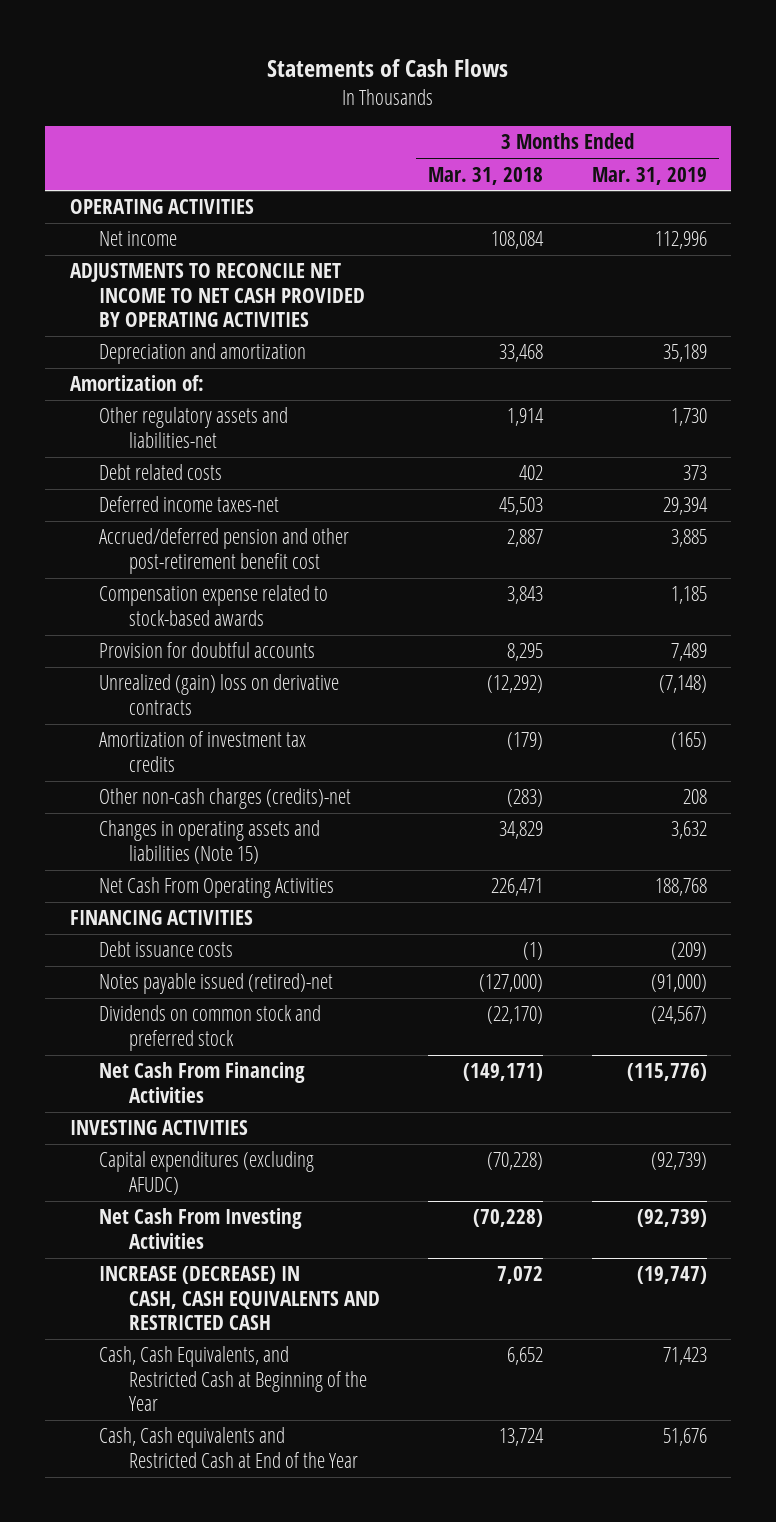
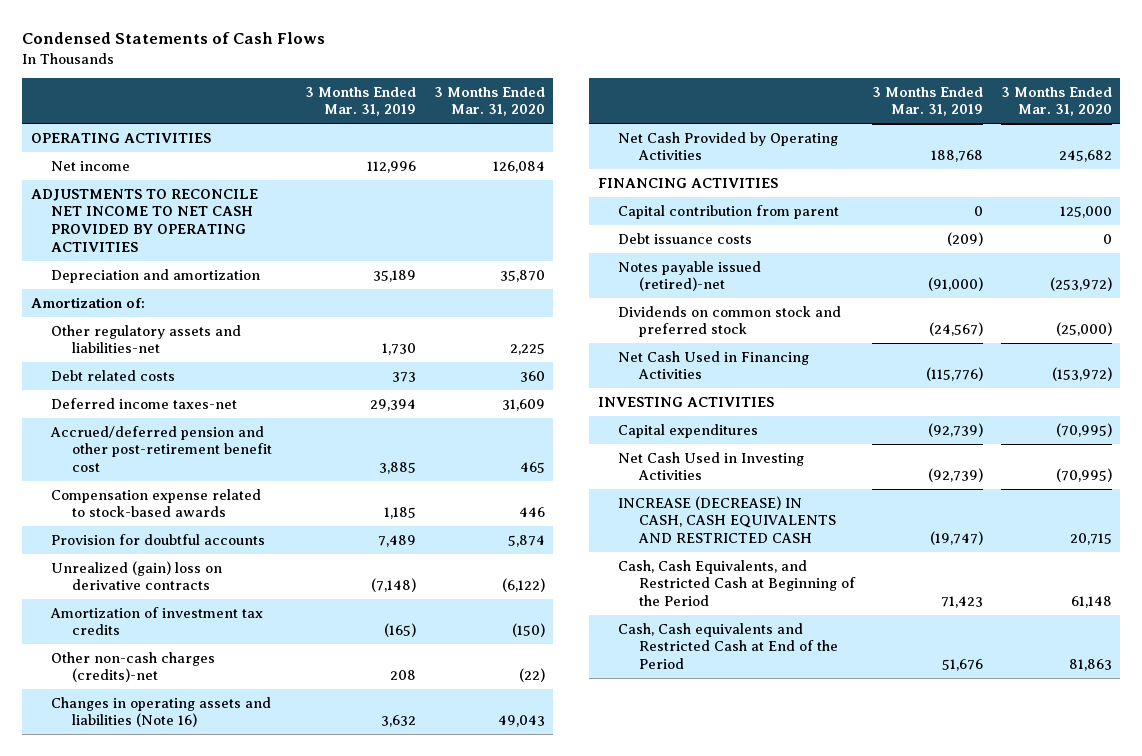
[267,59,509,78] Statements of Cash Flows -> [21,32,325,45] Condensed Statements of Cash Flows
[428,166,544,185] Mar. 31, 2018 -> none
none -> [433,86,545,117] 3 Months Ended Mar. 31, 2020
[99,820,321,864] Changes in operating assets and liabilities (Note 15) -> [51,696,272,728] Changes in operating assets and liabilities (Note 16)
[99,877,335,899] Net Cash From Operating Activities -> [618,131,839,161] Net Cash Provided by Operating Activities
none -> [618,204,840,219] Capital contribution from parent
[99,1062,306,1103] Net Cash From Financing Activities -> [618,350,810,380] Net Cash Used in Financing Activities
[99,1151,315,1195] Capital expenditures (excluding AFUDC) -> [618,423,759,438] Capital expenditures
[99,1208,303,1249] Net Cash From Investing Activities -> [618,451,805,481] Net Cash Used in Investing Activities
[99,1346,367,1411] Cash, Cash Equivalents, and Restricted Cash at Beginning of the Year -> [618,559,857,607] Cash, Cash Equivalents, and Restricted Cash at Beginning of the Period
[99,1427,358,1468] Cash, Cash equivalents and Restricted Cash at End of the Year -> [618,622,839,670] Cash, Cash equivalents and Restricted Cash at End of the Period

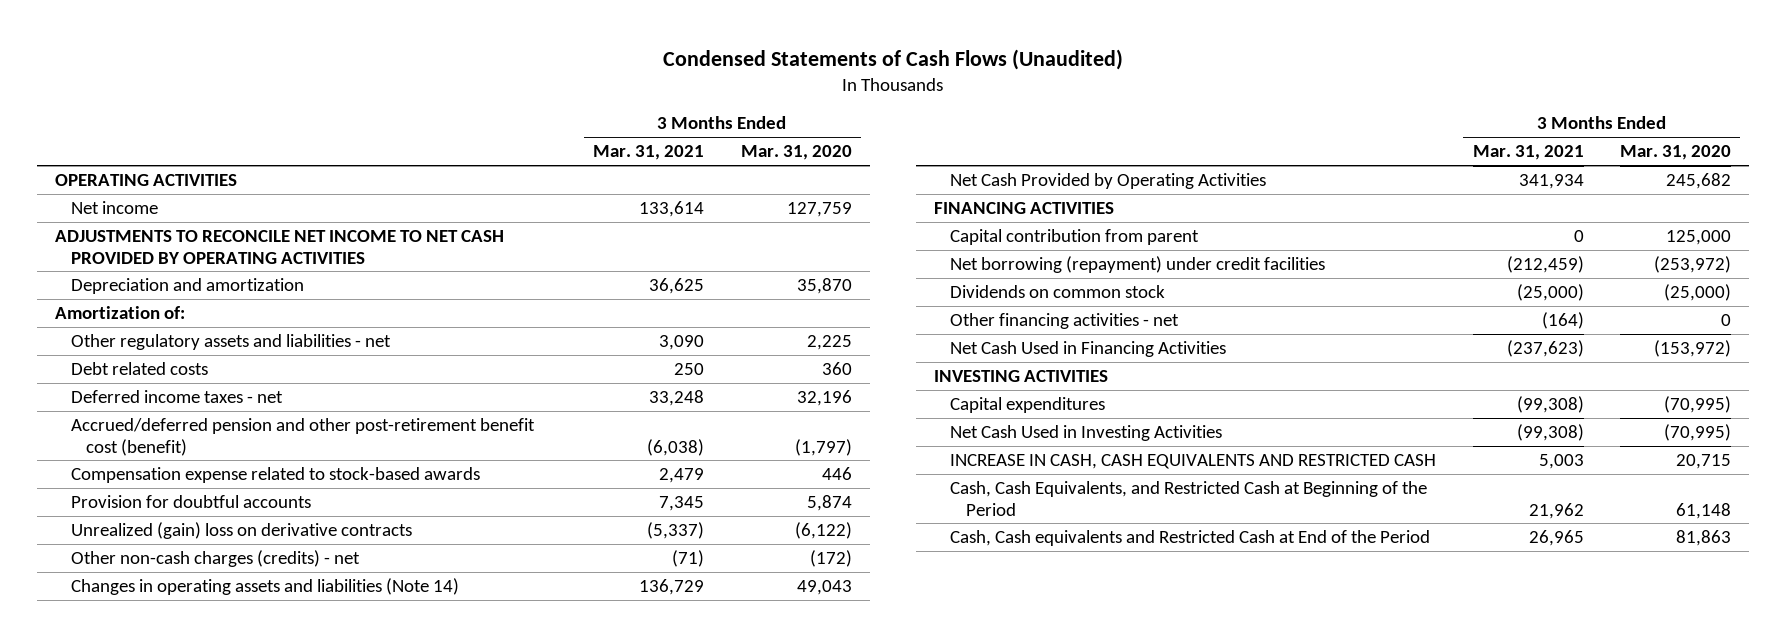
[21,32,325,45] Condensed Statements of Cash Flows -> [663,48,1124,70] Condensed Statements of Cash Flows (Unaudited)
[305,86,417,117] 3 Months Ended Mar. 31, 2019 -> none
none -> [593,145,705,161] Mar. 31, 2021
[492,160,545,173] 126,084 -> [786,201,852,217] 127,759
[51,324,242,354] Other regulatory assets and liabilities-net -> [70,333,391,350] Other regulatory assets and liabilities - net
[51,397,238,409] Deferred income taxes-net -> [70,389,283,403] Deferred income taxes - net
[501,398,545,411] 31,609 -> [796,389,852,406] 32,196
[50,425,273,473] Accrued/deferred pension and other post-retirement benefit cost -> [70,417,535,456] Accrued/deferred pension and other post-retirement benefit cost (benefit)
[519,462,545,474] 465 -> [794,438,852,456] (1,797)
[50,606,264,636] Amortization of investment tax credits -> none
[51,651,216,683] Other non-cash charges (credits)-net -> [70,549,360,567] Other non-cash charges (credits) - net
[518,668,545,683] (22) -> [809,549,852,567] (172)
[51,696,272,728] Changes in operating assets and liabilities (Note 16) -> [70,577,459,595] Changes in operating assets and liabilities (Note 14)
[618,232,753,244] Debt issuance costs -> none
[618,260,762,292] Notes payable issued (retired)-net -> [950,255,1326,273] Net borrowing (repayment) under credit facilities
[618,305,842,338] Dividends on common stock and preferred stock -> [950,284,1166,298] Dividends on common stock
none -> [950,312,1180,329] Other financing activities - net
[618,495,837,544] INCREASE (DECREASE) IN CASH, CASH EQUIVALENTS AND RESTRICTED CASH -> [950,453,1437,469] INCREASE IN CASH, CASH EQUIVALENTS AND RESTRICTED CASH

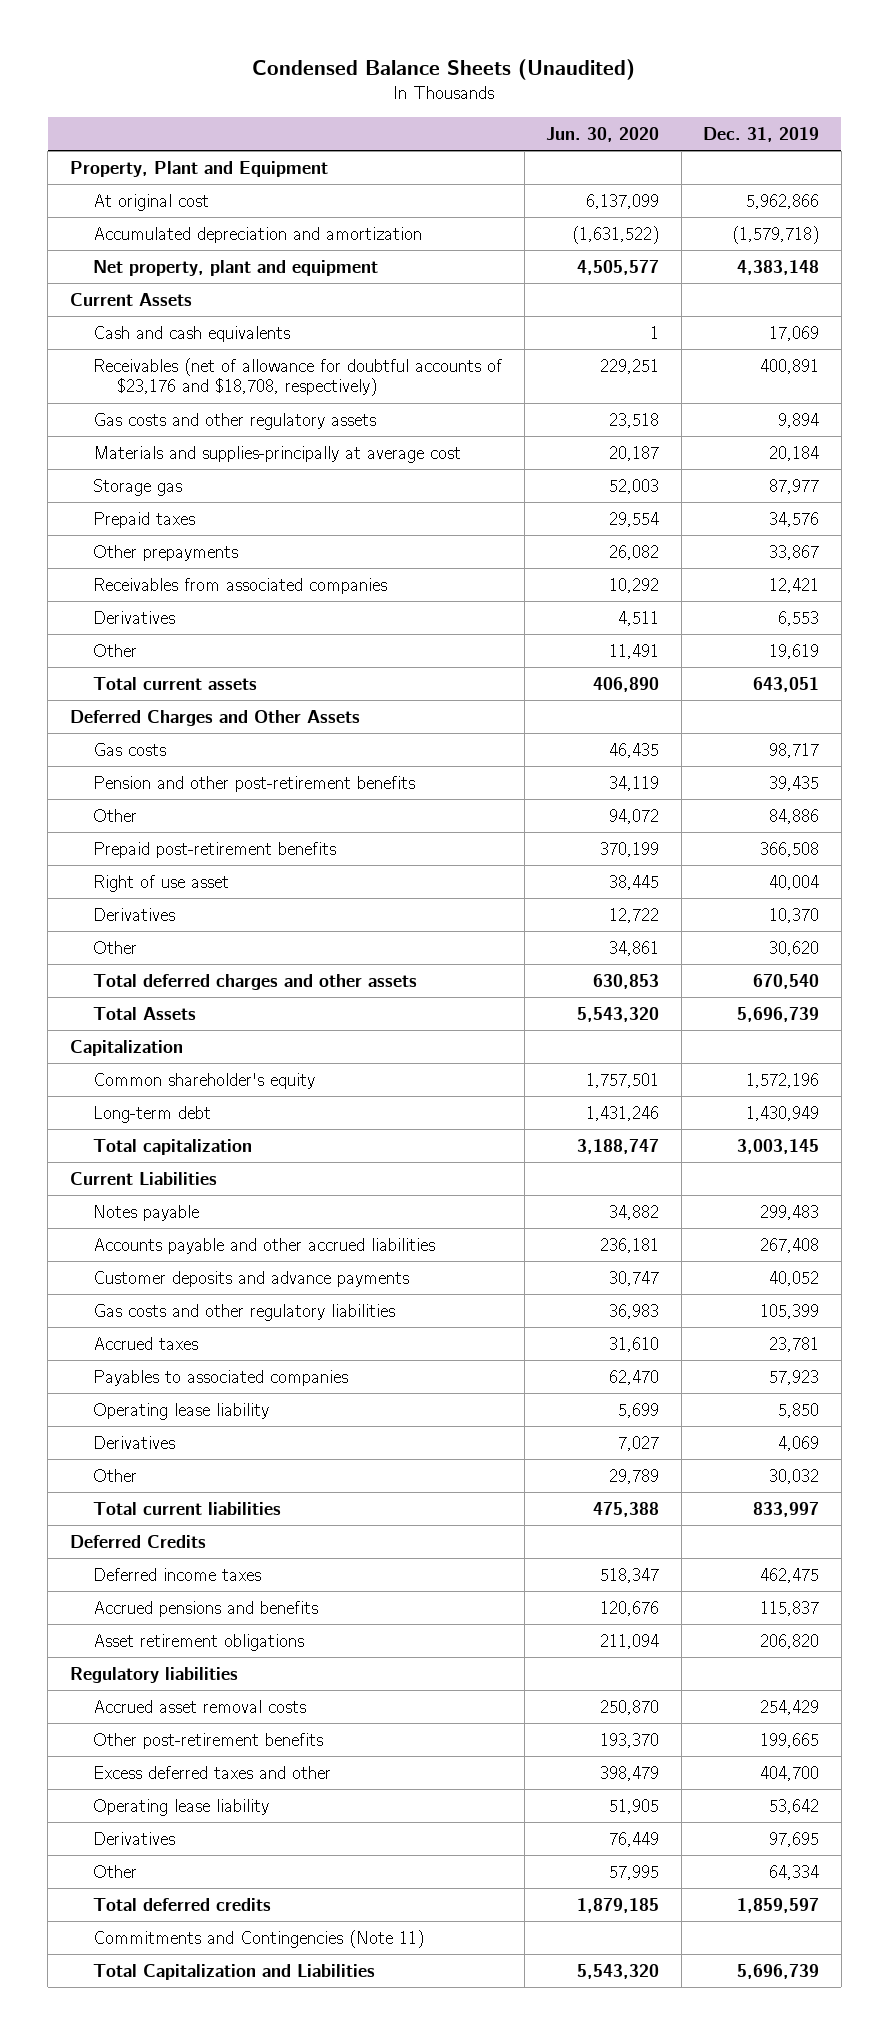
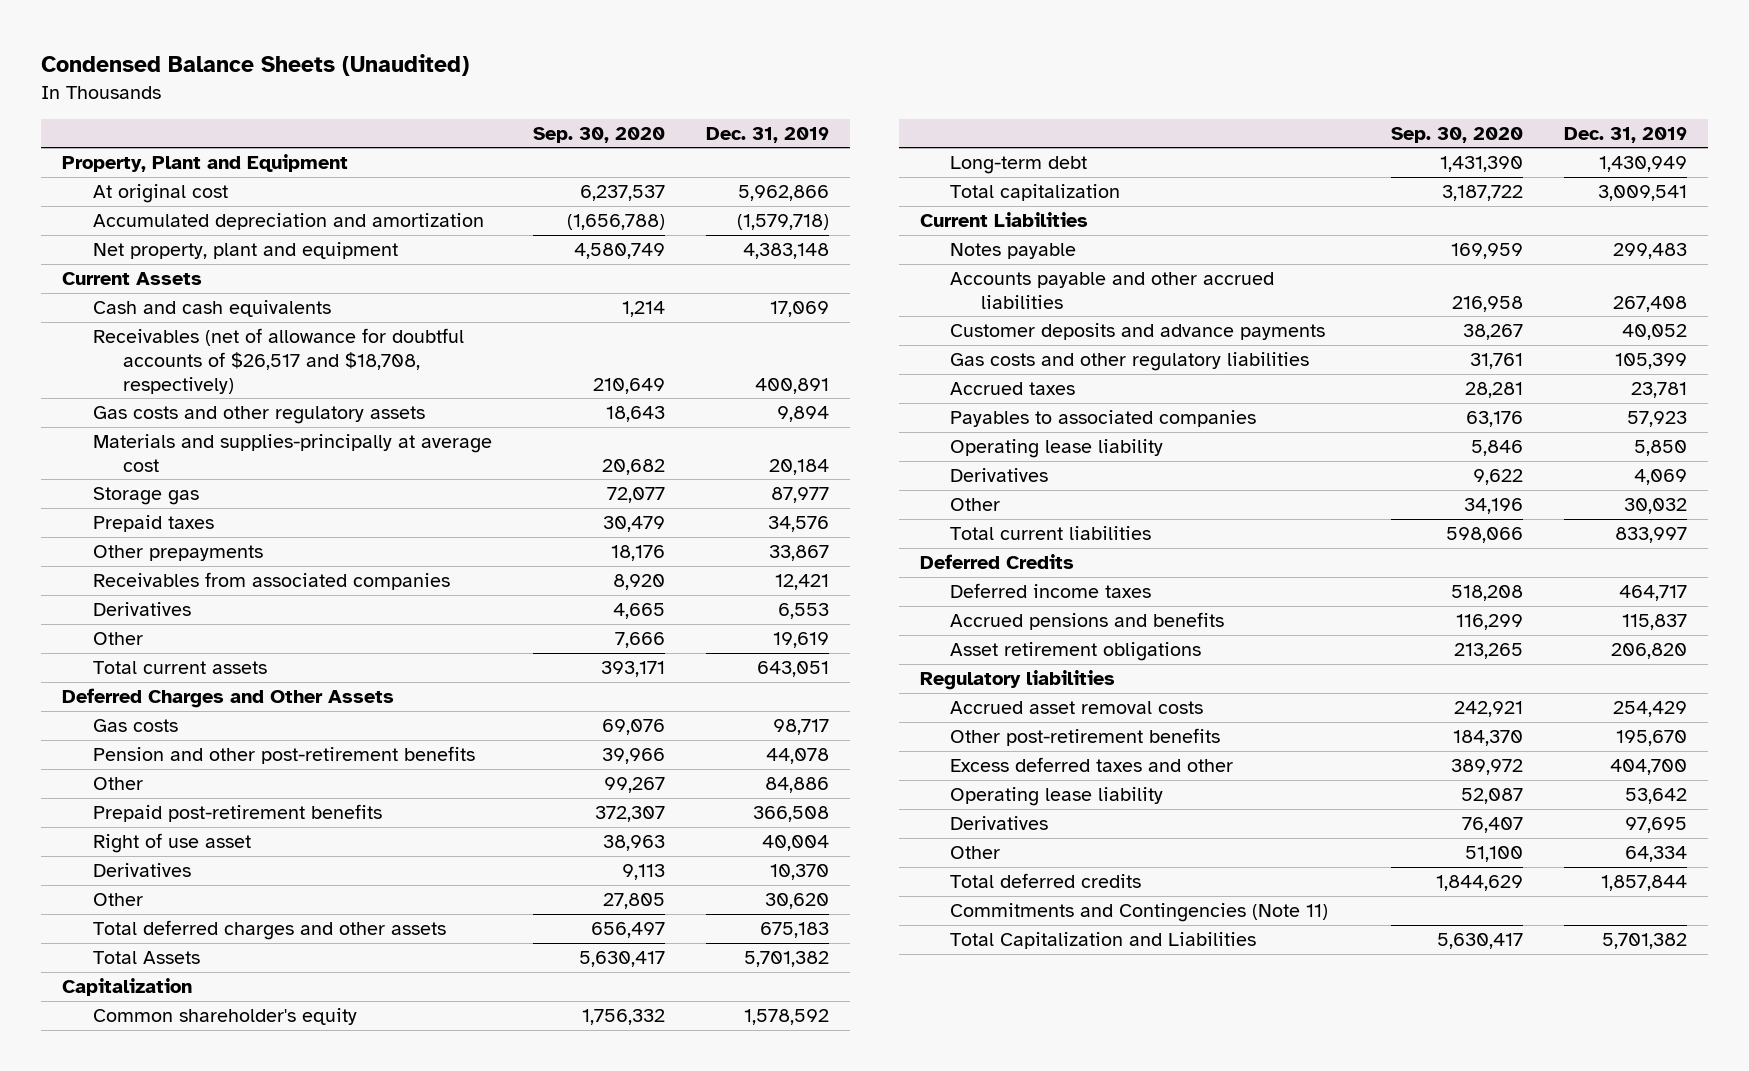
[546,127,660,143] Jun. 30, 2020 -> none
none -> [532,126,665,143] Sep. 30, 2020
[93,357,503,397] Receivables (net of allowance for doubtful accounts of $23,176 and $18,708, respectively) -> [92,328,464,394] Receivables (net of allowance for doubtful accounts of $26,517 and $18,708, respectively)
[769,775,820,791] 39,435 -> [766,748,830,765] 44,078
[753,973,820,989] 670,540 -> [760,922,830,939] 675,183
[737,1006,820,1022] 5,696,739 -> [744,951,830,968] 5,701,382
[746,1072,820,1088] 1,572,196 -> [744,1009,830,1026] 1,578,592
[737,1138,820,1154] 3,003,145 -> [1597,185,1687,202] 3,009,541
[760,1567,820,1583] 462,475 -> [1618,585,1687,602] 464,717
[760,1732,820,1748] 199,665 -> [1615,730,1687,747] 195,670
[737,1897,820,1913] 1,859,597 -> [1600,875,1687,892] 1,857,844
[737,1963,820,1979] 5,696,739 -> [1601,933,1687,950] 5,701,382

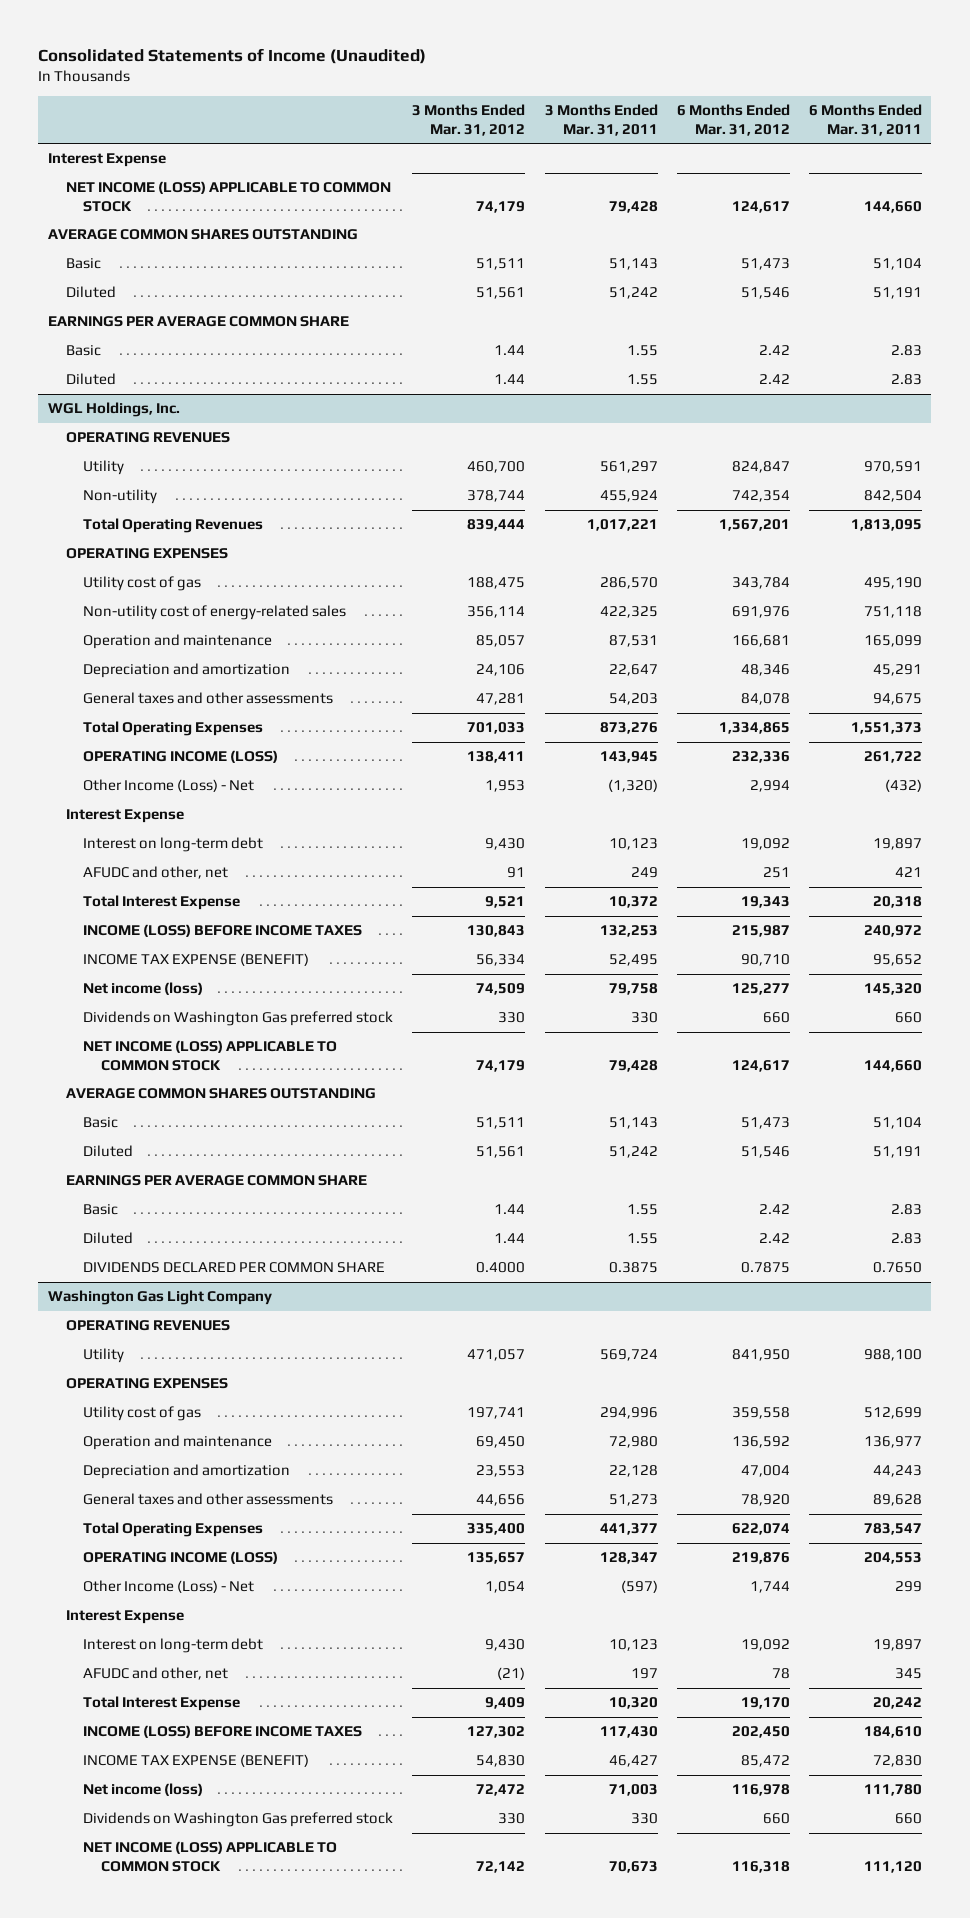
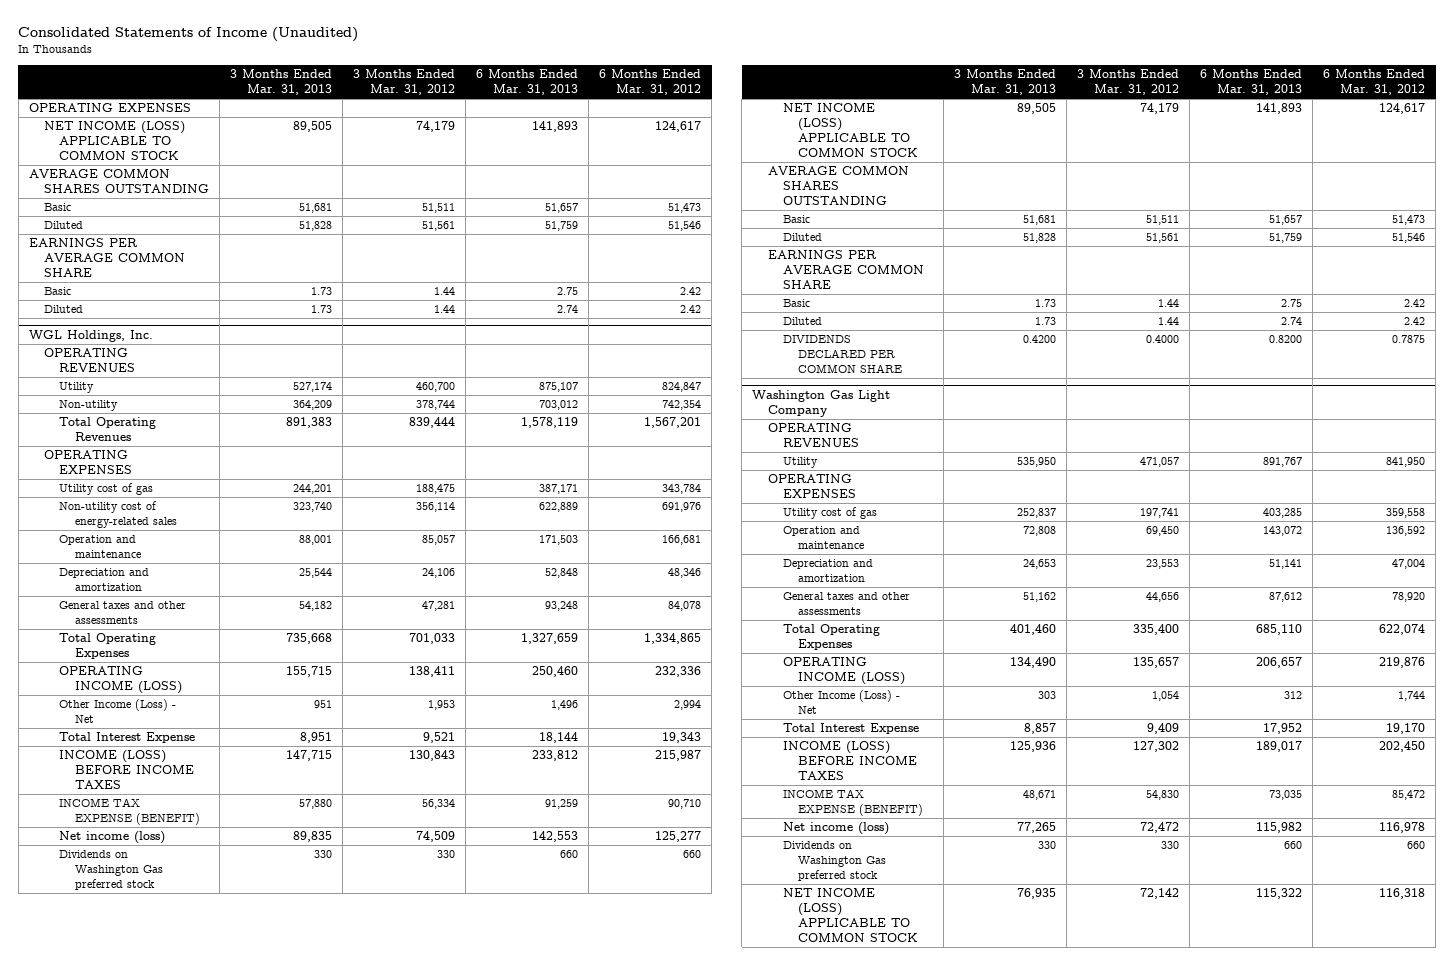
[544,104,658,136] 3 Months Ended Mar. 31, 2011 -> none
[808,104,922,136] 6 Months Ended Mar. 31, 2011 -> none
none -> [230,69,333,95] 3 Months Ended Mar. 31, 2013
none -> [476,69,579,95] 6 Months Ended Mar. 31, 2013
[47,153,166,168] Interest Expense -> none
none -> [28,103,191,113] OPERATING EXPENSES
[65,809,184,824] Interest Expense -> none
[83,837,264,853] Interest on long-term debt -> none
[83,866,229,880] AFUDC and other, net -> none
[65,1610,184,1625] Interest Expense -> none
[83,1638,264,1654] Interest on long-term debt -> none
[83,1667,229,1681] AFUDC and other, net -> none

